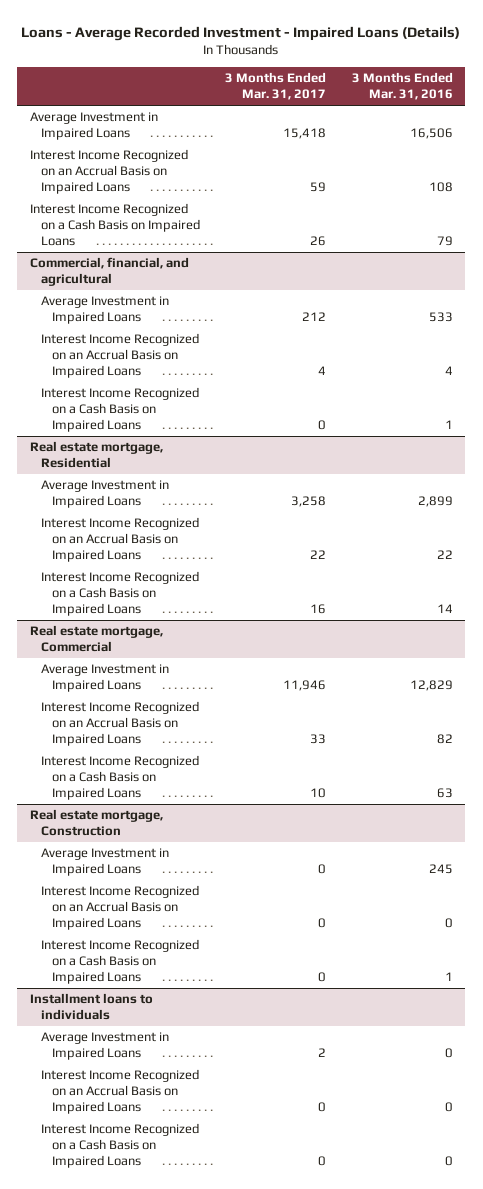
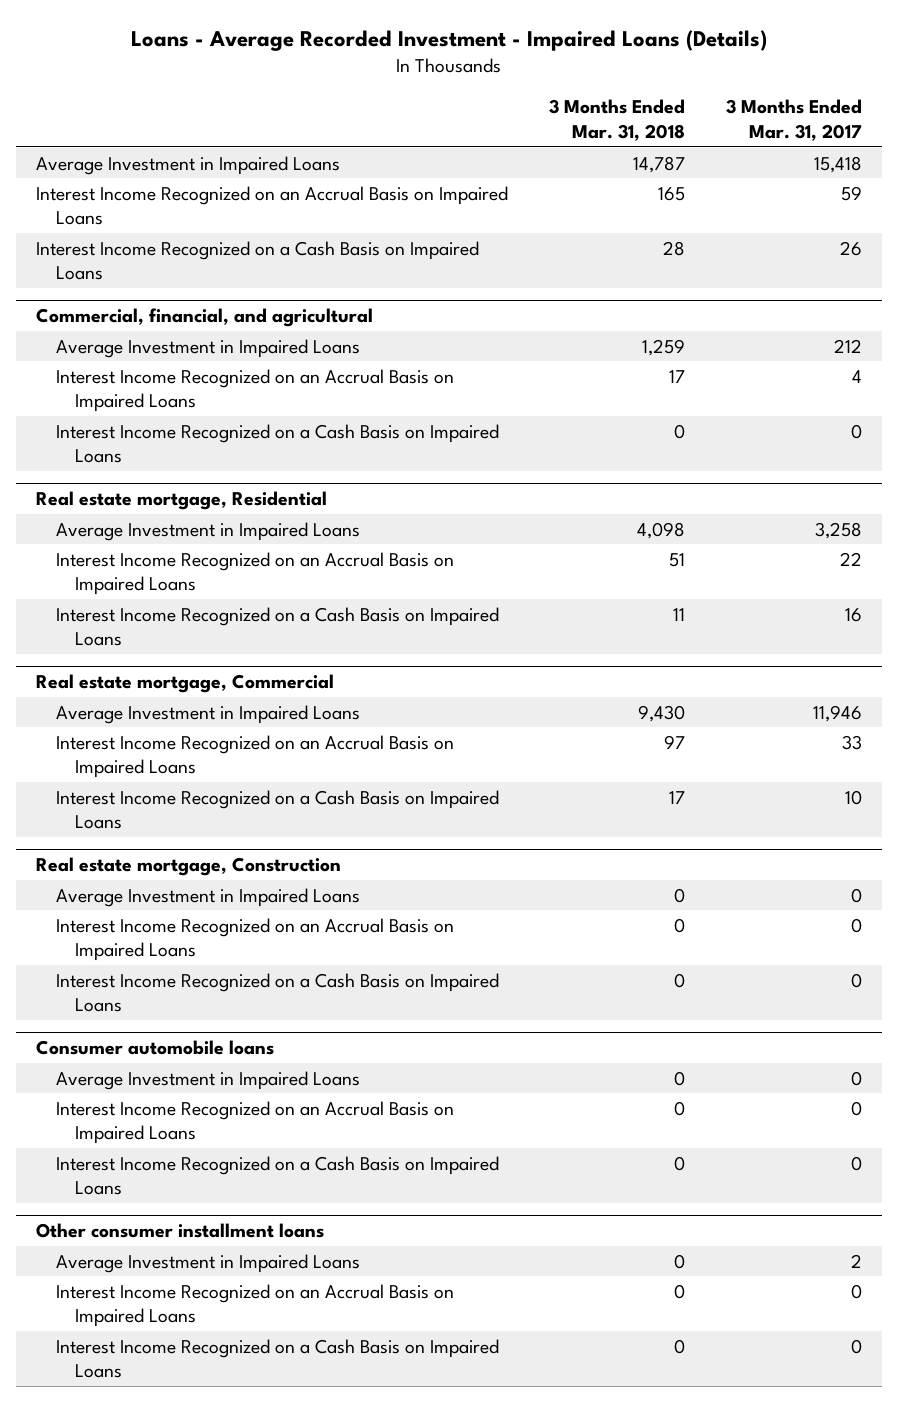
[351,72,453,101] 3 Months Ended Mar. 31, 2016 -> none
none -> [548,99,685,142] 3 Months Ended Mar. 31, 2018
[30,993,154,1021] Installment loans to individuals -> none
none -> [36,1039,275,1055] Consumer automobile loans
none -> [55,1070,360,1090] Average Investment in Impaired Loans
none -> [55,1100,454,1145] Interest Income Recognized on an Accrual Basis on Impaired Loans
none -> [55,1155,499,1196] Interest Income Recognized on a Cash Basis on Impaired Loans
none -> [36,1222,325,1238] Other consumer installment loans

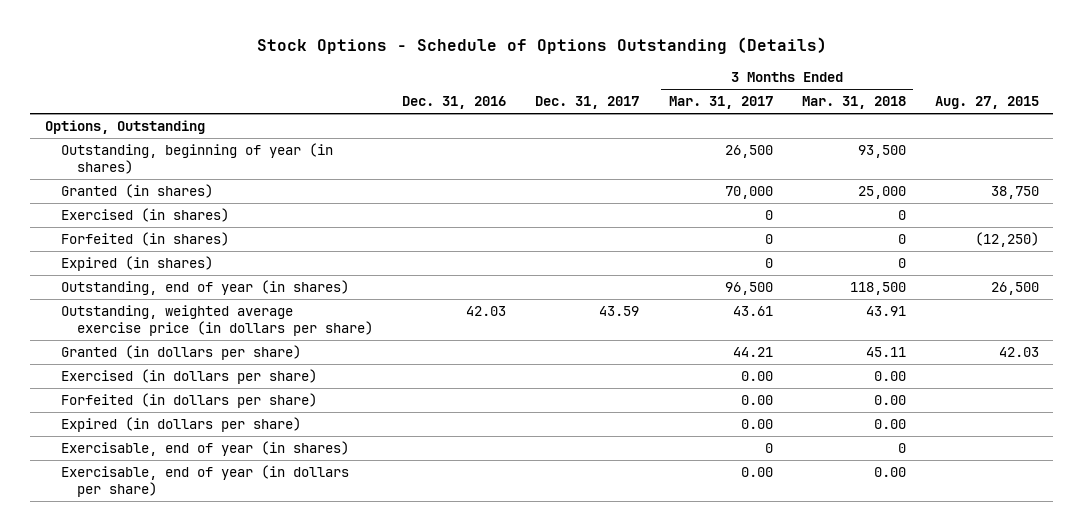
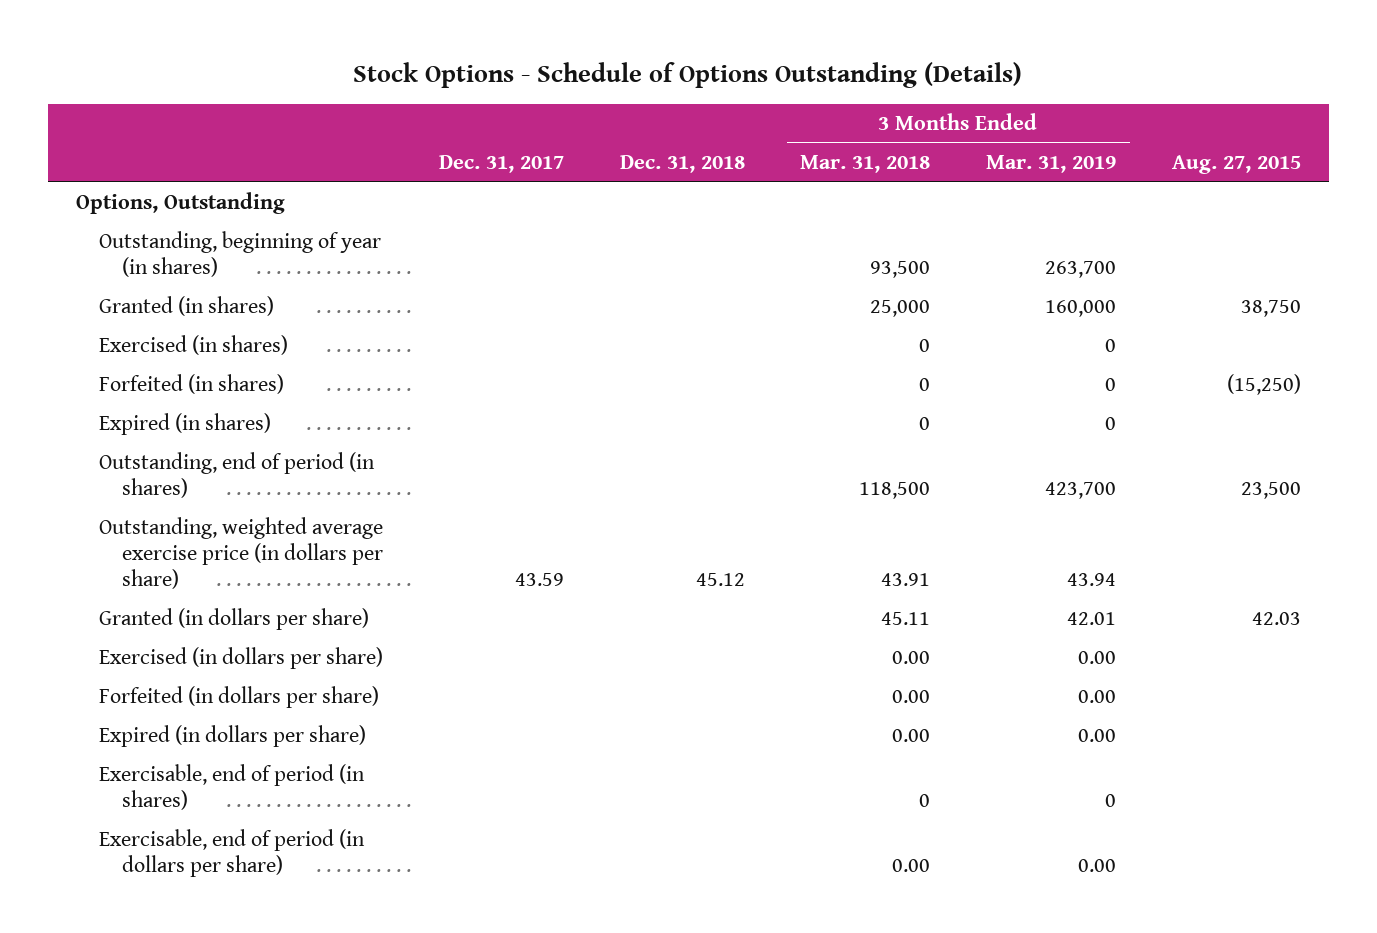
[402,96,507,110] Dec. 31, 2016 -> none
[668,96,773,110] Mar. 31, 2017 -> none
none -> [619,155,745,174] Dec. 31, 2018
none -> [986,155,1117,174] Mar. 31, 2019
[974,232,1039,248] (12,250) -> [1227,374,1302,396] (15,250)
[60,280,349,296] Outstanding, end of year (in shares) -> [98,452,375,499] Outstanding, end of period (in shares)
[990,282,1039,296] 26,500 -> [1241,482,1302,500] 23,500
[60,441,349,457] Exercisable, end of year (in shares) -> [98,764,365,811] Exercisable, end of period (in shares)
[60,465,349,497] Exercisable, end of year (in dollars per share) -> [98,829,365,878] Exercisable, end of period (in dollars per share)

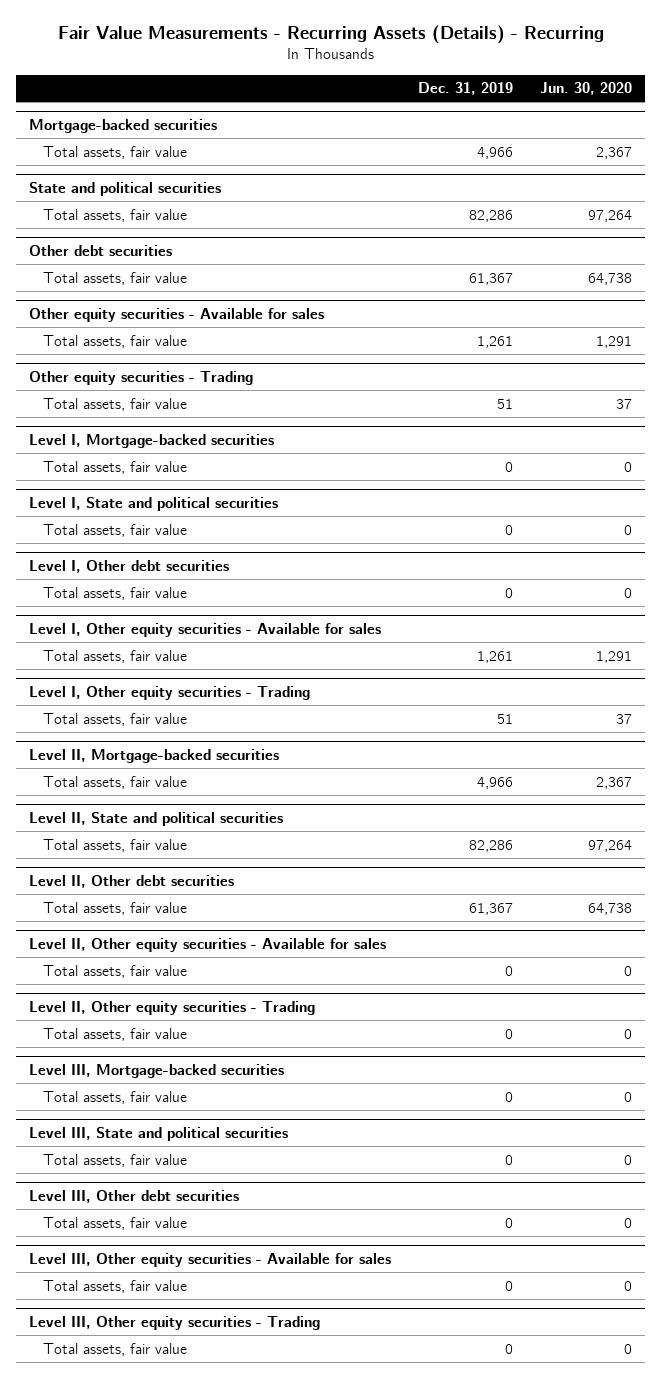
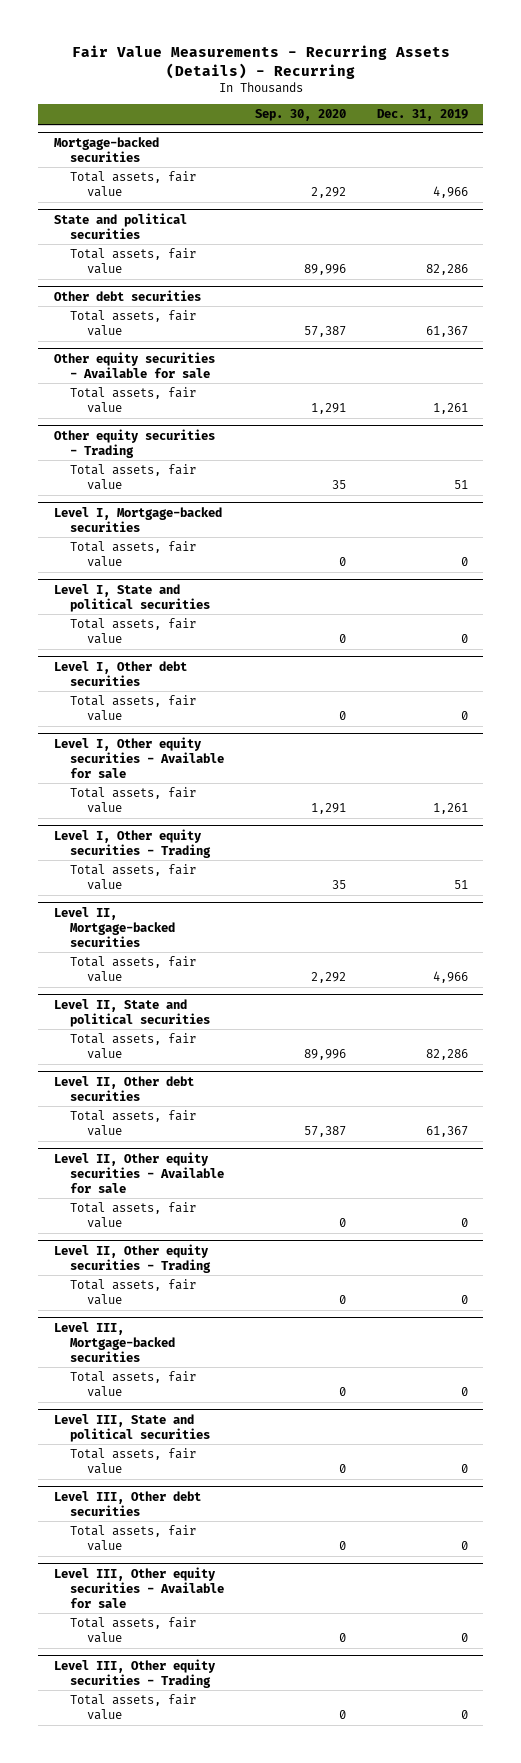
[539,82,632,96] Jun. 30, 2020 -> none
none -> [254,109,346,122] Sep. 30, 2020
[29,308,325,323] Other equity securities - Available for sales -> [53,351,215,378] Other equity securities - Available for sale
[29,623,382,638] Level I, Other equity securities - Available for sales -> [53,736,225,778] Level I, Other equity securities - Available for sale
[29,938,387,953] Level II, Other equity securities - Available for sales -> [53,1151,225,1193] Level II, Other equity securities - Available for sale
[29,1253,392,1268] Level III, Other equity securities - Available for sales -> [53,1566,225,1608] Level III, Other equity securities - Available for sale

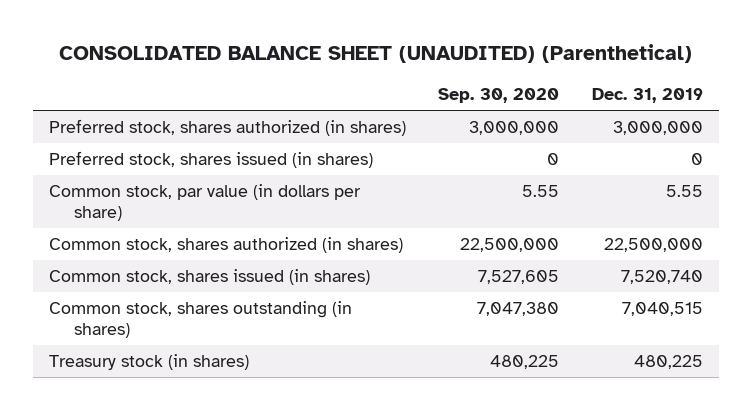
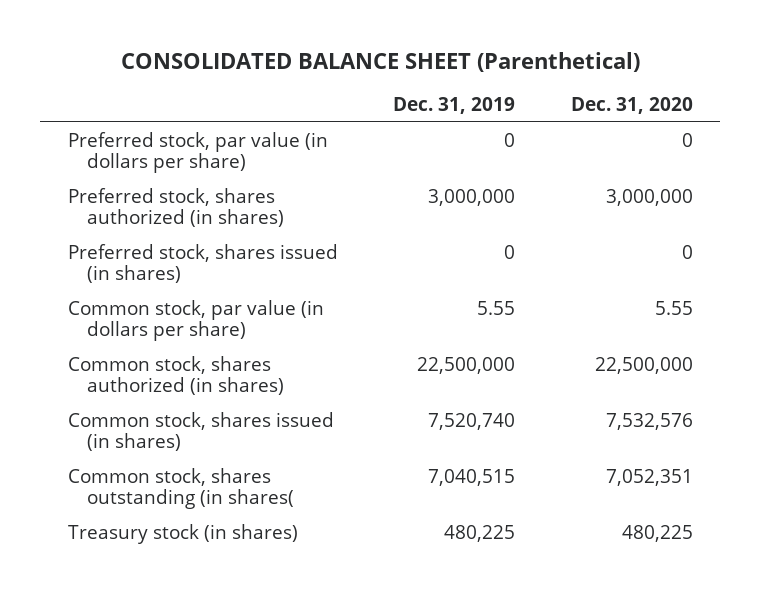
[58,44,692,64] CONSOLIDATED BALANCE SHEET (UNAUDITED) (Parenthetical) -> [121,52,641,73] CONSOLIDATED BALANCE SHEET (Parenthetical)
[438,87,560,103] Sep. 30, 2020 -> none
none -> [570,97,693,115] Dec. 31, 2020
none -> [67,131,328,174] Preferred stock, par value (in dollars per share)
[48,301,352,338] Common stock, shares outstanding (in shares) -> [67,467,295,510] Common stock, shares outstanding (in shares(

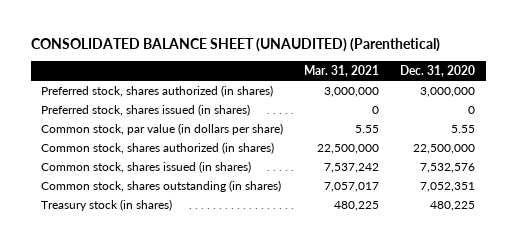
[121,52,641,73] CONSOLIDATED BALANCE SHEET (Parenthetical) -> [30,38,440,53] CONSOLIDATED BALANCE SHEET (UNAUDITED) (Parenthetical)
[393,97,516,115] Dec. 31, 2019 -> none
none -> [304,65,380,78] Mar. 31, 2021
[67,131,328,174] Preferred stock, par value (in dollars per share) -> none
[67,467,295,510] Common stock, shares outstanding (in shares( -> [41,179,282,192] Common stock, shares outstanding (in shares)

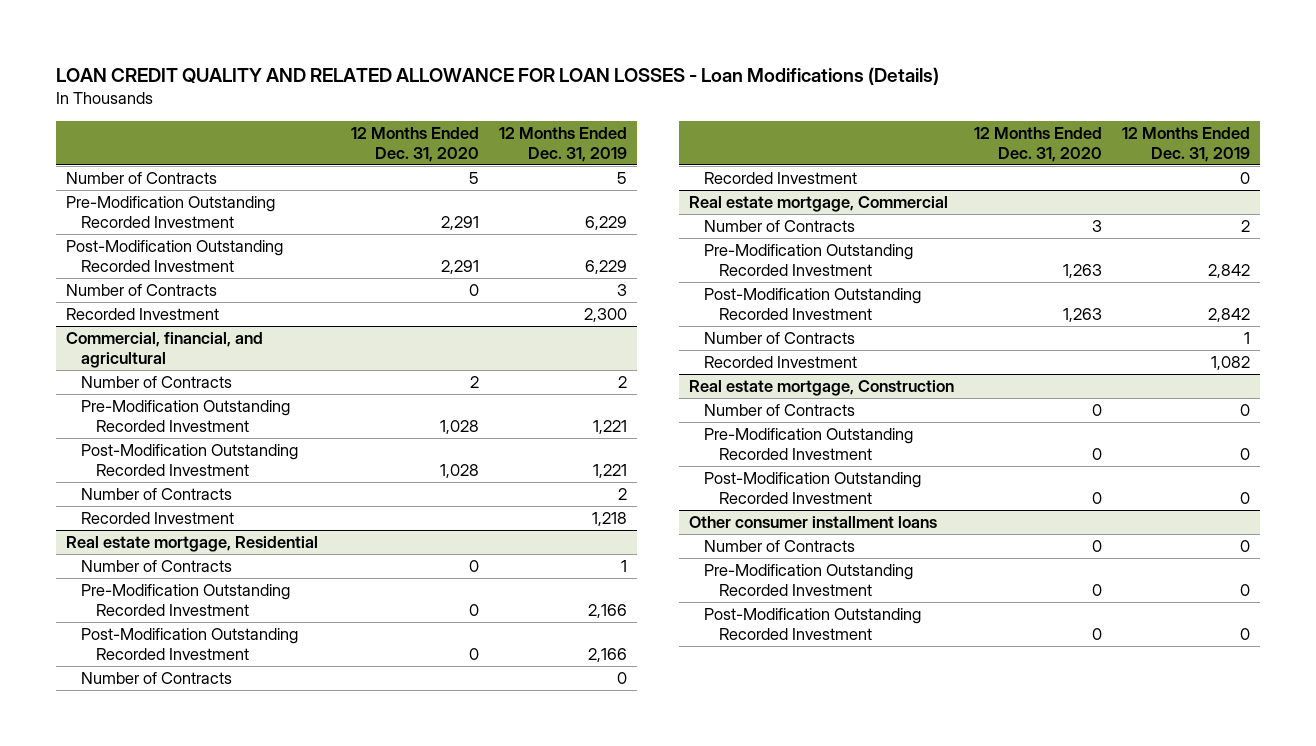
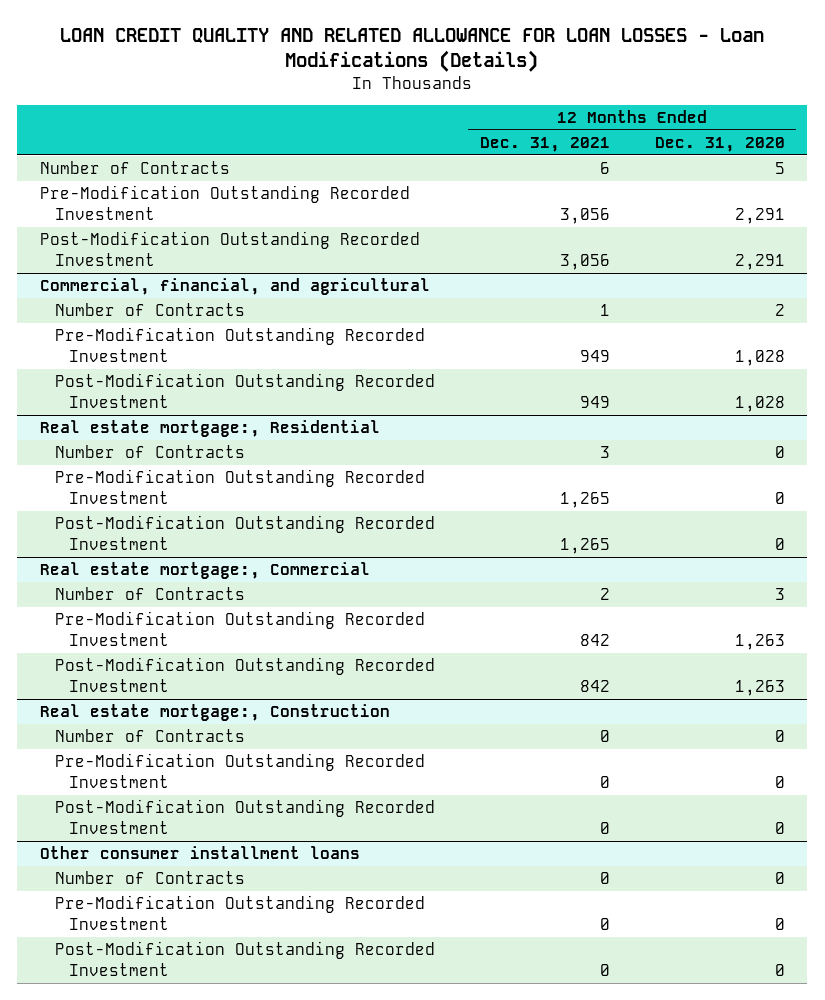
[499,126,628,162] 12 Months Ended Dec. 31, 2019 -> none
none -> [479,136,610,152] Dec. 31, 2021
[65,284,217,297] Number of Contracts -> none
[65,308,219,321] Recorded Investment -> none
[80,488,232,501] Number of Contracts -> none
[80,512,234,525] Recorded Investment -> none
[65,536,318,553] Real estate mortgage, Residential -> [39,420,380,438] Real estate mortgage:, Residential
[80,672,232,685] Number of Contracts -> none
[704,172,858,185] Recorded Investment -> none
[689,196,949,213] Real estate mortgage, Commercial -> [39,562,370,580] Real estate mortgage:, Commercial
[704,332,856,345] Number of Contracts -> none
[704,356,858,369] Recorded Investment -> none
[689,380,955,397] Real estate mortgage, Construction -> [39,704,390,722] Real estate mortgage:, Construction

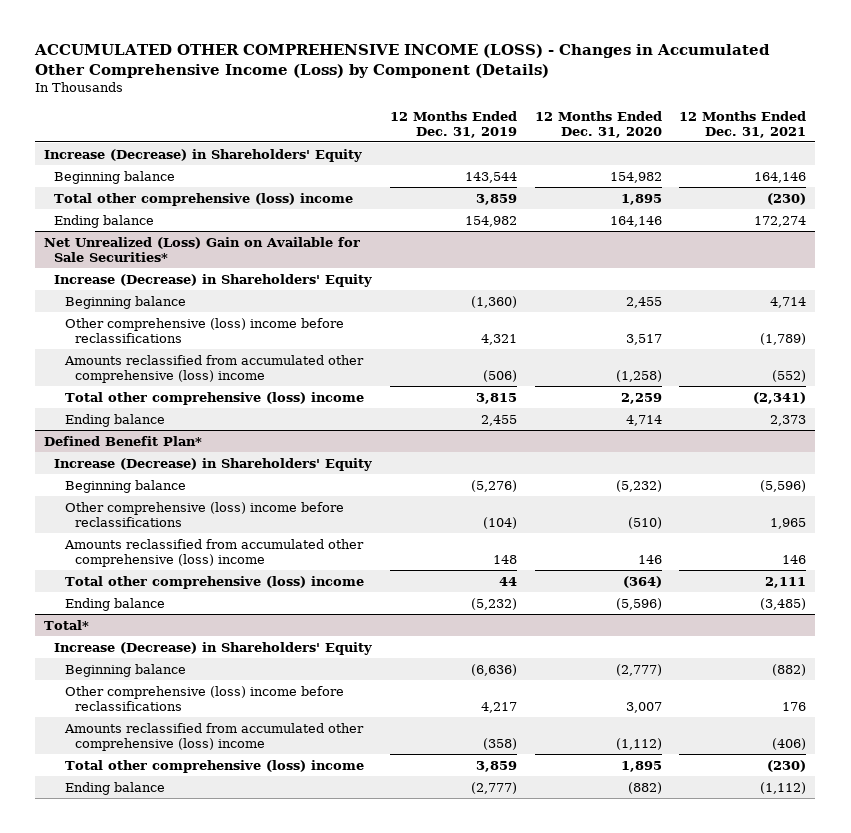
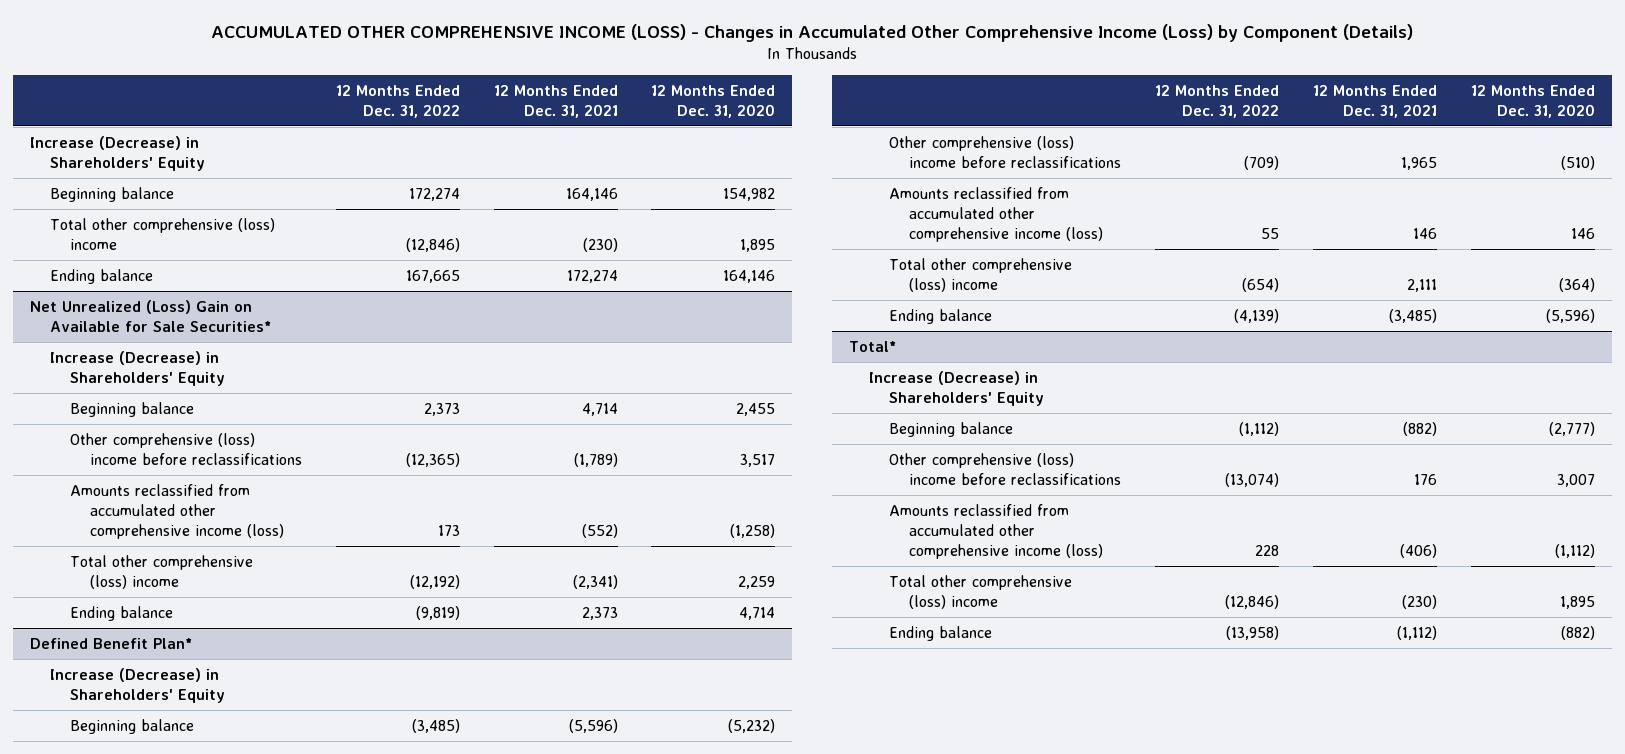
[390,110,518,138] 12 Months Ended Dec. 31, 2019 -> none
none -> [335,84,460,118] 12 Months Ended Dec. 31, 2022
[63,354,364,383] Amounts reclassified from accumulated other comprehensive (loss) income -> [69,483,284,539] Amounts reclassified from accumulated other comprehensive income (loss)
[63,538,364,567] Amounts reclassified from accumulated other comprehensive (loss) income -> [889,186,1104,242] Amounts reclassified from accumulated other comprehensive income (loss)
[63,722,364,751] Amounts reclassified from accumulated other comprehensive (loss) income -> [889,503,1104,559] Amounts reclassified from accumulated other comprehensive income (loss)

